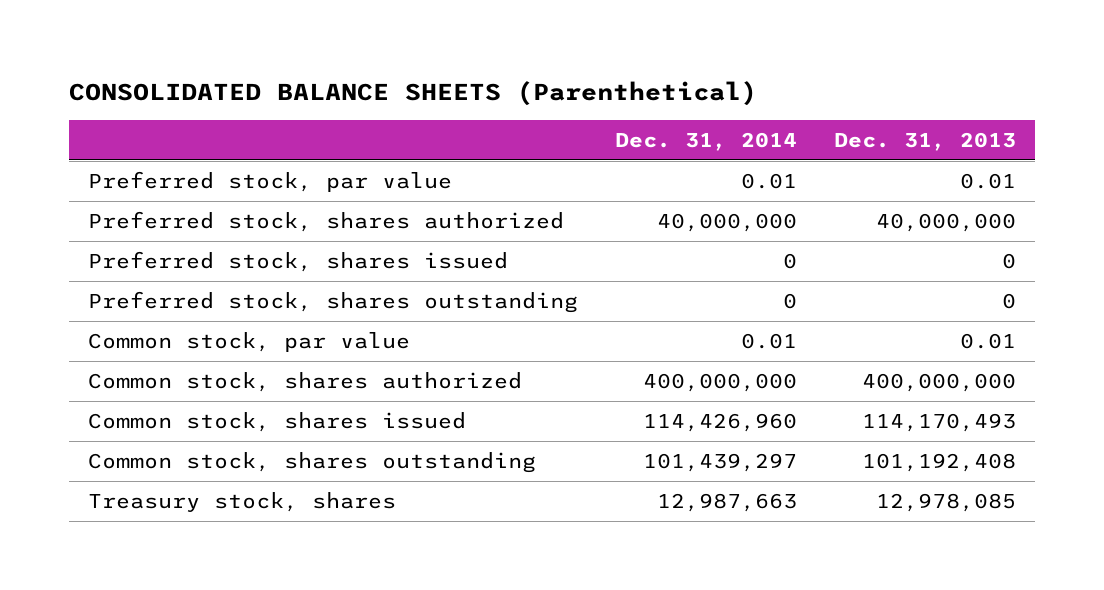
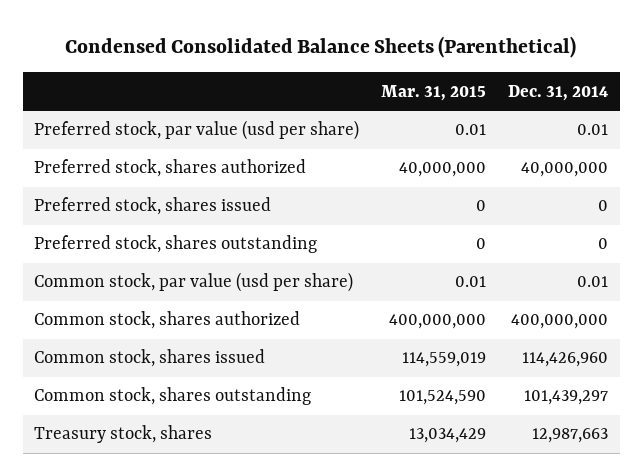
[68,80,757,106] CONSOLIDATED BALANCE SHEETS (Parenthetical) -> [65,35,577,58] Condensed Consolidated Balance Sheets (Parenthetical)
[834,131,1017,151] Dec. 31, 2013 -> none
none -> [381,84,487,101] Mar. 31, 2015
[87,170,452,192] Preferred stock, par value -> [33,120,359,141] Preferred stock, par value (usd per share)
[87,331,410,352] Common stock, par value -> [33,272,353,293] Common stock, par value (usd per share)

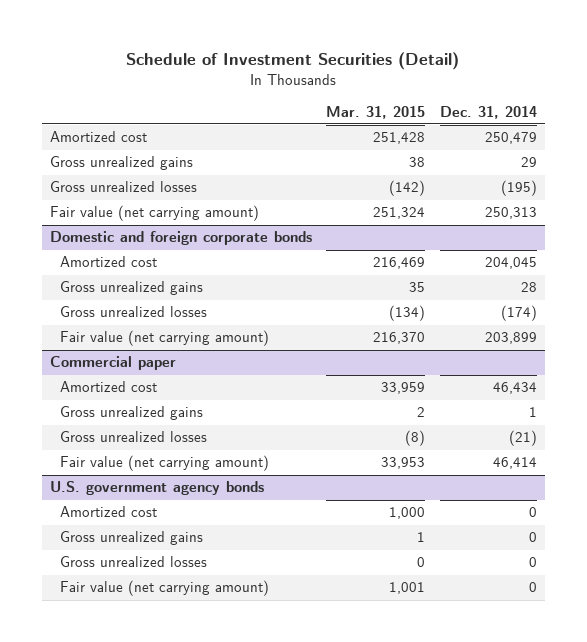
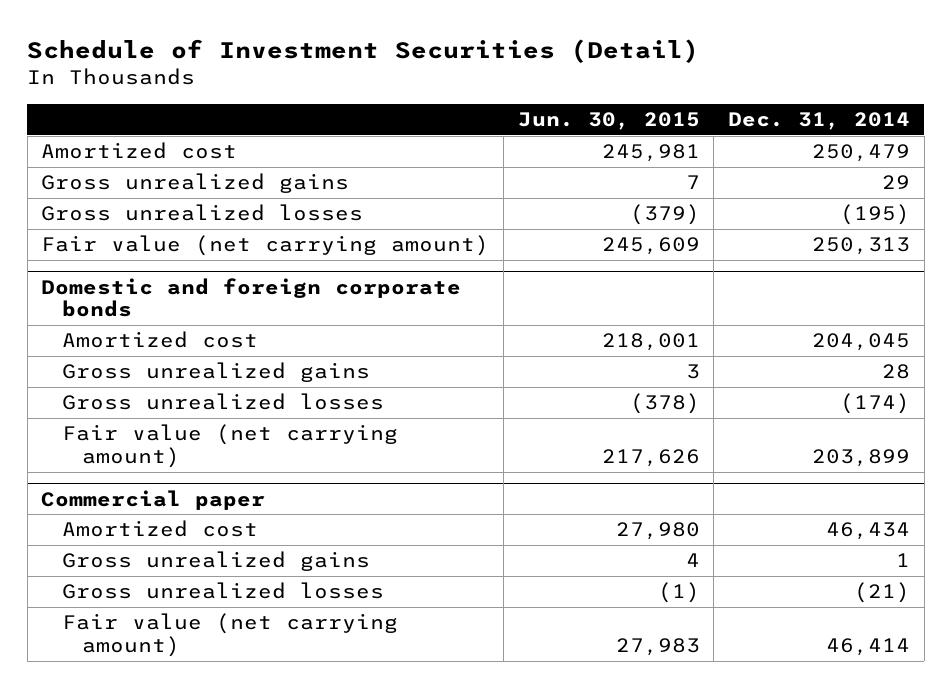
[326,105,426,119] Mar. 31, 2015 -> none
none -> [517,112,700,131] Jun. 30, 2015
[49,481,264,496] U.S. government agency bonds -> none
[60,506,158,518] Amortized cost -> none
[60,531,204,546] Gross unrealized gains -> none
[60,556,208,568] Gross unrealized losses -> none
[60,580,270,597] Fair value (net carrying amount) -> none

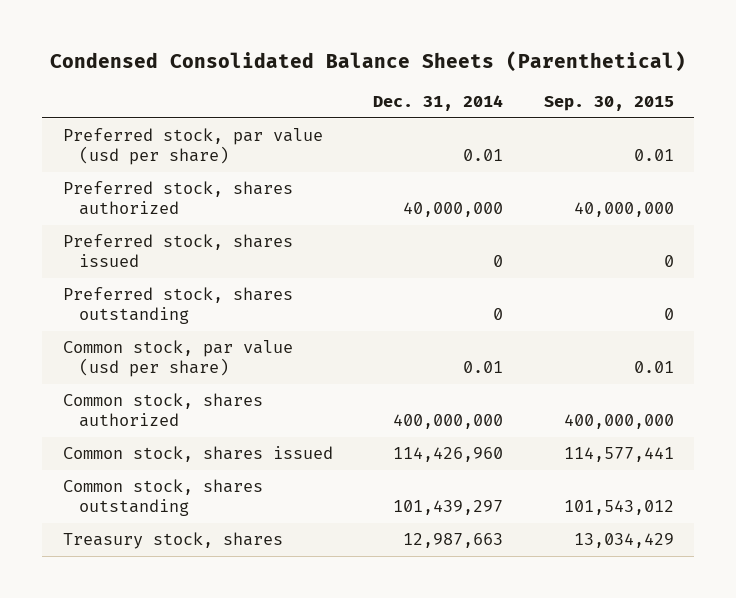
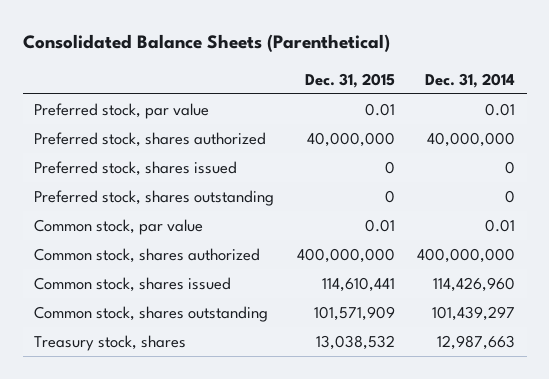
[50,51,687,73] Condensed Consolidated Balance Sheets (Parenthetical) -> [22,34,390,53] Consolidated Balance Sheets (Parenthetical)
[543,95,674,111] Sep. 30, 2015 -> none
none -> [304,72,395,88] Dec. 31, 2015
[62,128,323,166] Preferred stock, par value (usd per share) -> [34,102,210,119] Preferred stock, par value
[62,340,293,378] Common stock, par value (usd per share) -> [34,218,204,235] Common stock, par value

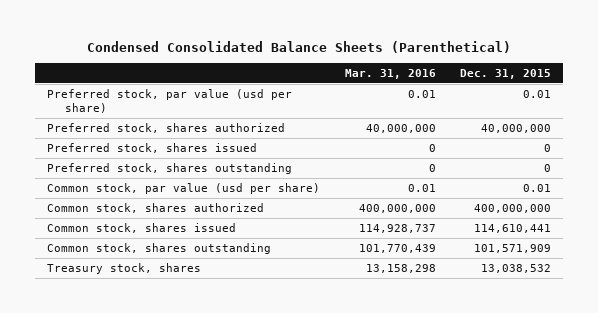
[22,34,390,53] Consolidated Balance Sheets (Parenthetical) -> [87,40,512,53] Condensed Consolidated Balance Sheets (Parenthetical)
[425,72,516,88] Dec. 31, 2014 -> none
none -> [344,68,436,79] Mar. 31, 2016
[34,102,210,119] Preferred stock, par value -> [46,89,292,114] Preferred stock, par value (usd per share)
[34,218,204,235] Common stock, par value -> [46,183,320,195] Common stock, par value (usd per share)

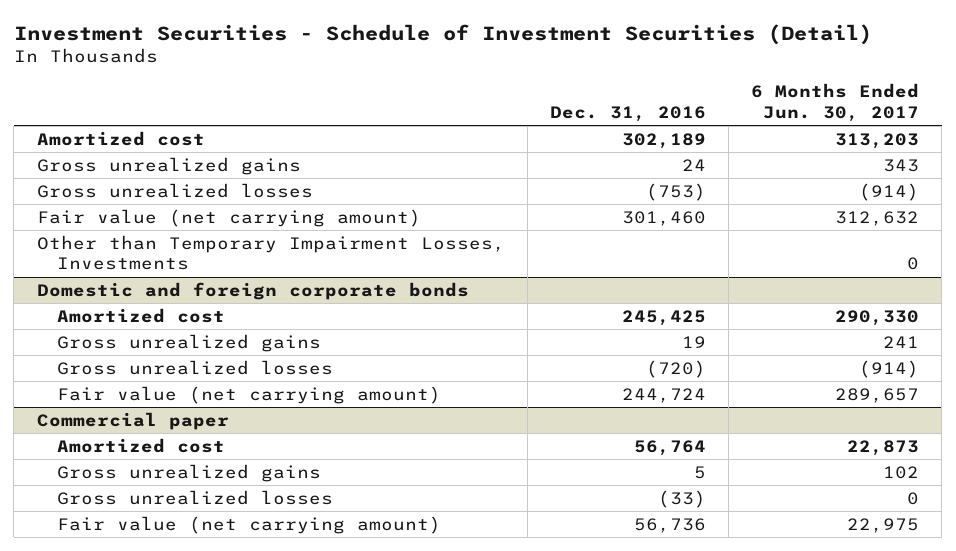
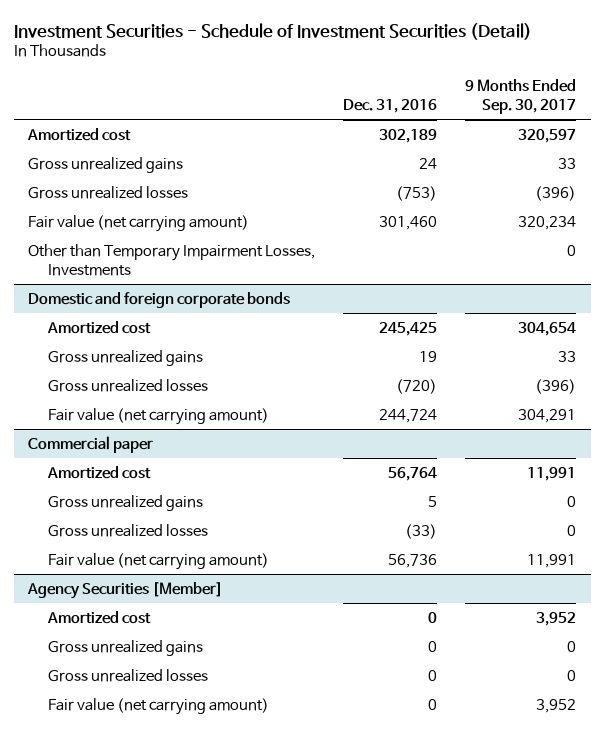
[751,83,920,122] 6 Months Ended Jun. 30, 2017 -> none
none -> [465,79,577,115] 9 Months Ended Sep. 30, 2017
none -> [26,581,223,599] Agency Securities [Member]
none -> [46,610,151,624] Amortized cost
none -> [47,639,203,656] Gross unrealized gains
none -> [47,668,208,682] Gross unrealized losses
none -> [47,697,269,715] Fair value (net carrying amount)

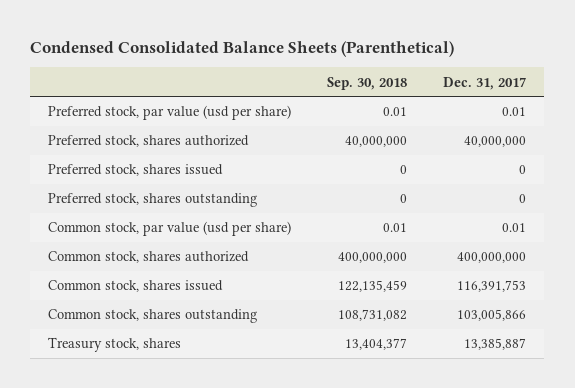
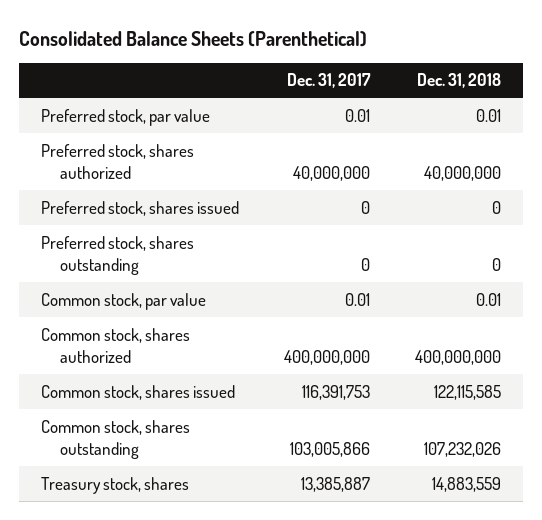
[30,40,455,57] Condensed Consolidated Balance Sheets (Parenthetical) -> [18,30,367,47] Consolidated Balance Sheets (Parenthetical)
[327,76,408,90] Sep. 30, 2018 -> none
none -> [416,73,501,89] Dec. 31, 2018
[48,105,292,121] Preferred stock, par value (usd per share) -> [41,108,211,126] Preferred stock, par value
[48,221,292,237] Common stock, par value (usd per share) -> [41,292,207,310] Common stock, par value

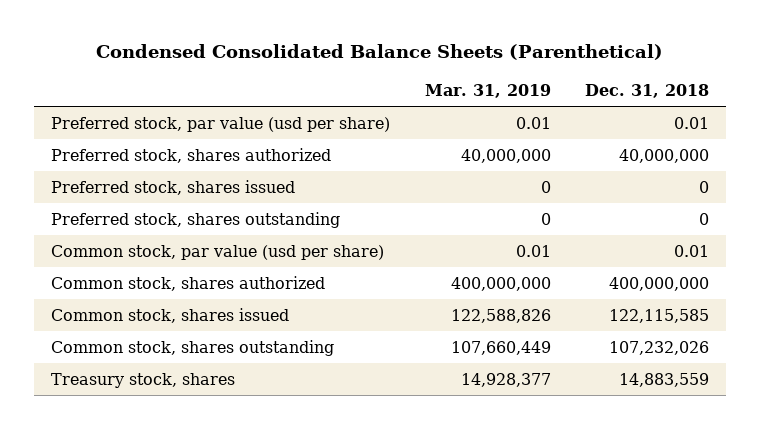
[18,30,367,47] Consolidated Balance Sheets (Parenthetical) -> [96,44,664,61] Condensed Consolidated Balance Sheets (Parenthetical)
[287,73,372,89] Dec. 31, 2017 -> none
none -> [424,83,551,98] Mar. 31, 2019
[41,108,211,126] Preferred stock, par value -> [51,116,391,132] Preferred stock, par value (usd per share)
[41,292,207,310] Common stock, par value -> [51,244,385,260] Common stock, par value (usd per share)

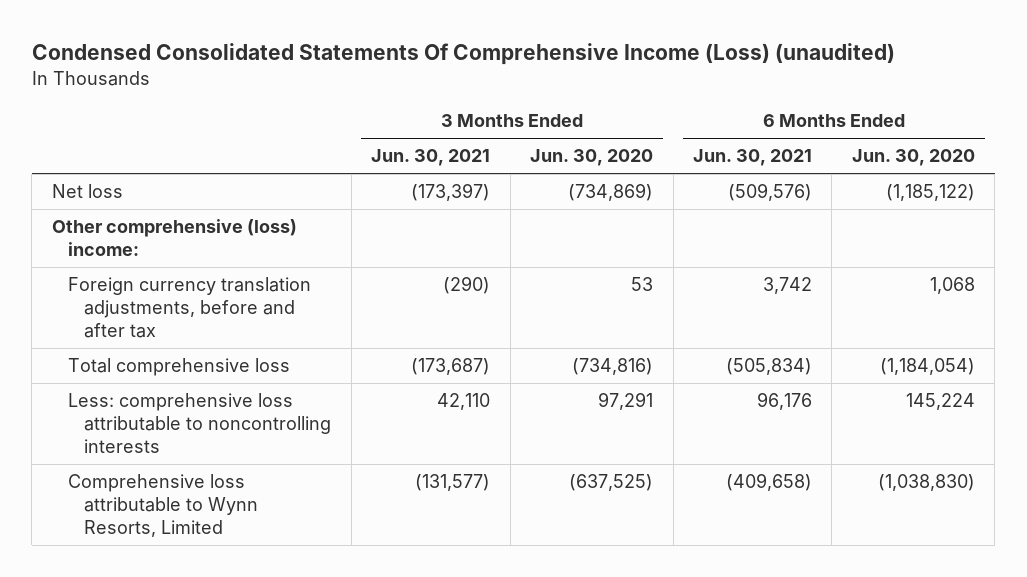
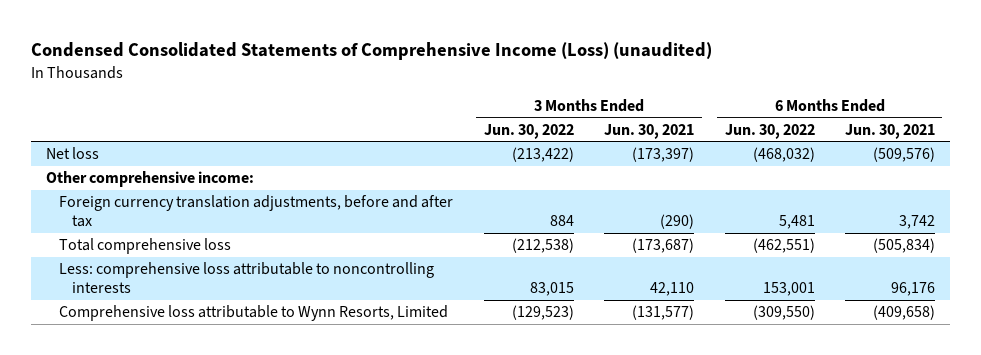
[31,43,895,66] Condensed Consolidated Statements Of Comprehensive Income (Loss) (unaudited) -> [31,42,713,61] Condensed Consolidated Statements of Comprehensive Income (Loss) (unaudited)
[530,149,654,167] Jun. 30, 2020 -> none
[851,149,975,167] Jun. 30, 2020 -> none
none -> [483,123,574,139] Jun. 30, 2022
none -> [724,123,815,139] Jun. 30, 2022
[51,219,297,257] Other comprehensive (loss) income: -> [46,171,255,188] Other comprehensive income:

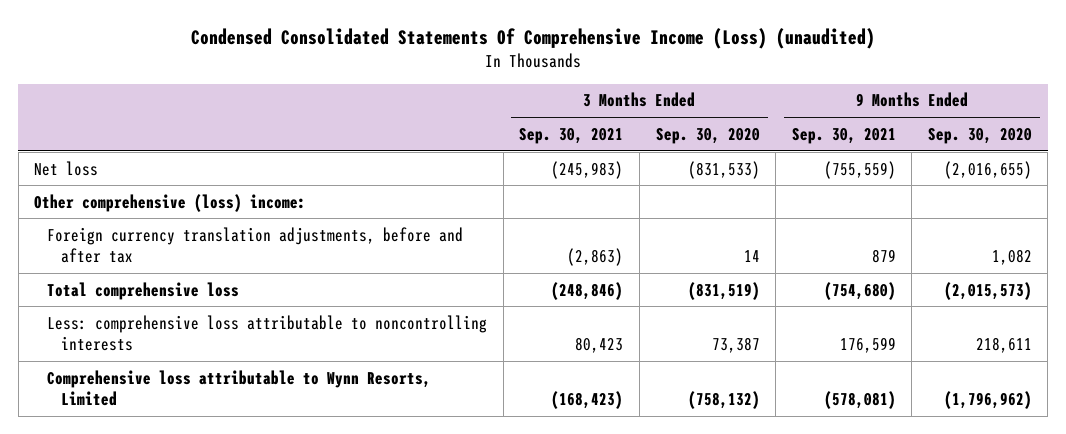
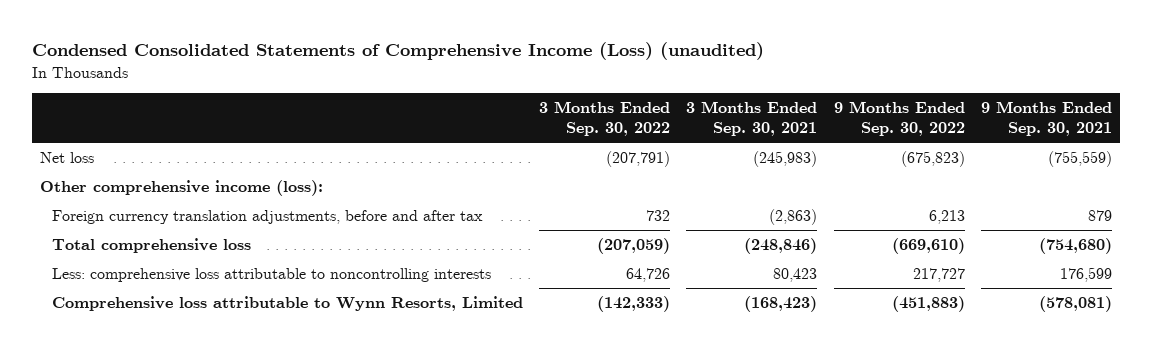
[190,28,875,50] Condensed Consolidated Statements Of Comprehensive Income (Loss) (unaudited) -> [31,42,764,61] Condensed Consolidated Statements of Comprehensive Income (Loss) (unaudited)
[655,127,760,144] Sep. 30, 2020 -> none
[927,127,1032,144] Sep. 30, 2020 -> none
none -> [538,101,670,137] 3 Months Ended Sep. 30, 2022
none -> [833,101,965,137] 9 Months Ended Sep. 30, 2022
[34,193,307,212] Other comprehensive (loss) income: -> [39,179,323,196] Other comprehensive income (loss):

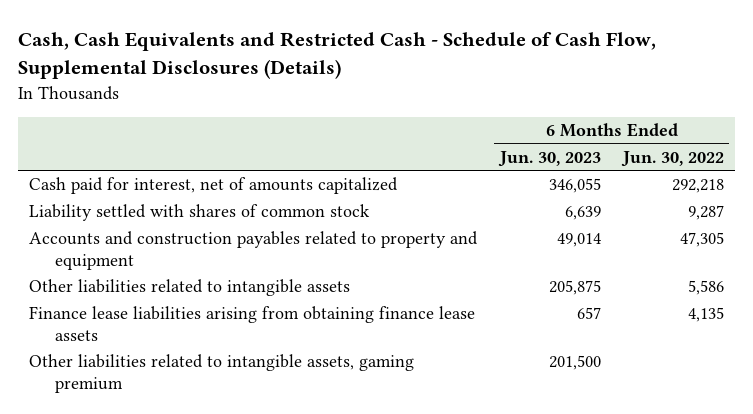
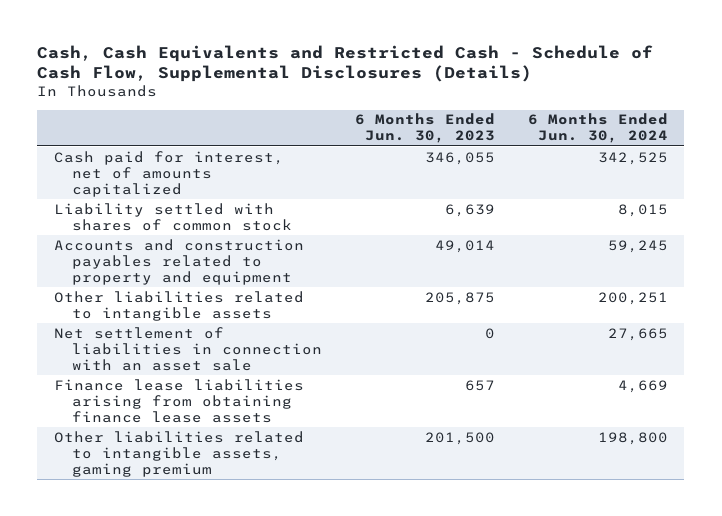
[620,150,724,167] Jun. 30, 2022 -> none
none -> [527,113,668,144] 6 Months Ended Jun. 30, 2024
none -> [53,326,323,371] Net settlement of liabilities in connection with an asset sale

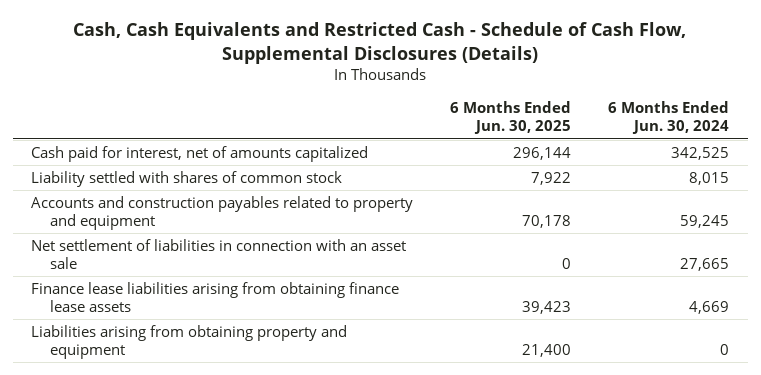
[355,113,496,144] 6 Months Ended Jun. 30, 2023 -> none
none -> [450,101,572,135] 6 Months Ended Jun. 30, 2025
[53,290,304,321] Other liabilities related to intangible assets -> none
[53,430,304,477] Other liabilities related to intangible assets, gaming premium -> none
none -> [31,325,348,359] Liabilities arising from obtaining property and equipment

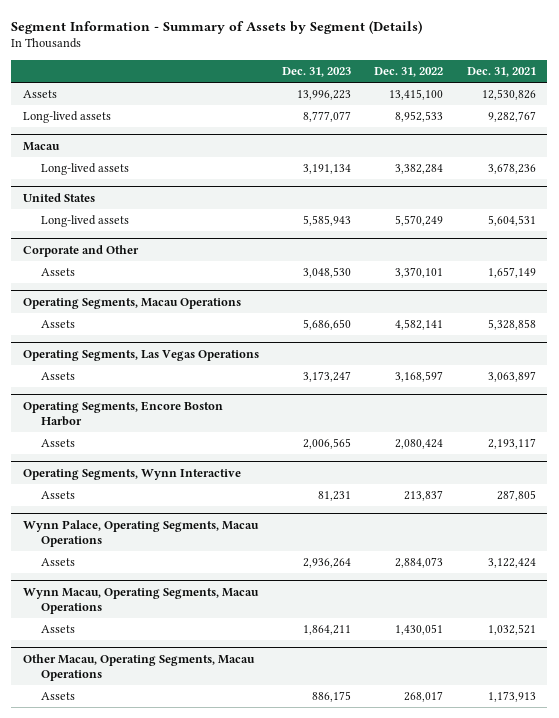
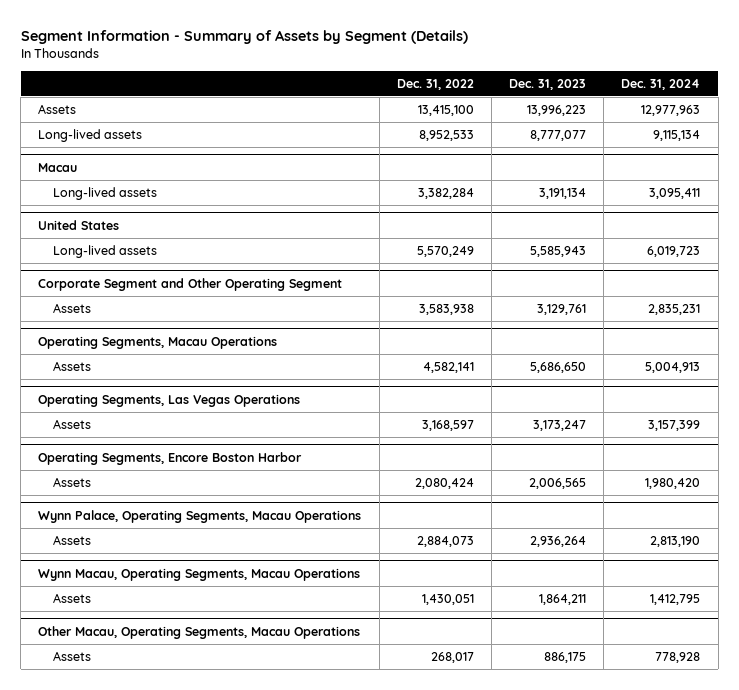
[466,66,536,77] Dec. 31, 2021 -> none
none -> [621,78,701,90] Dec. 31, 2024
[23,244,140,257] Corporate and Other -> [38,277,343,291] Corporate Segment and Other Operating Segment
[303,267,352,279] 3,048,530 -> [537,304,587,316] 3,129,761
[395,267,444,279] 3,370,101 -> [418,304,474,316] 3,583,938
[23,468,242,480] Operating Segments, Wynn Interactive -> none
[41,491,76,500] Assets -> none

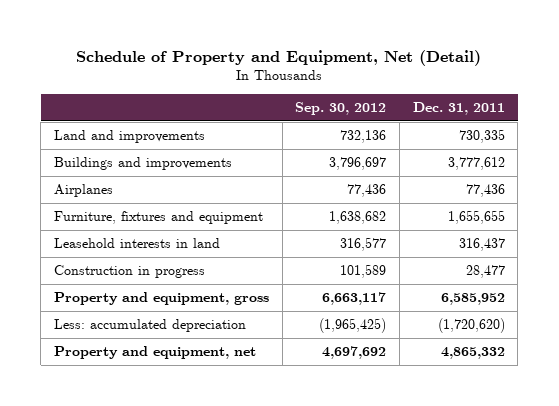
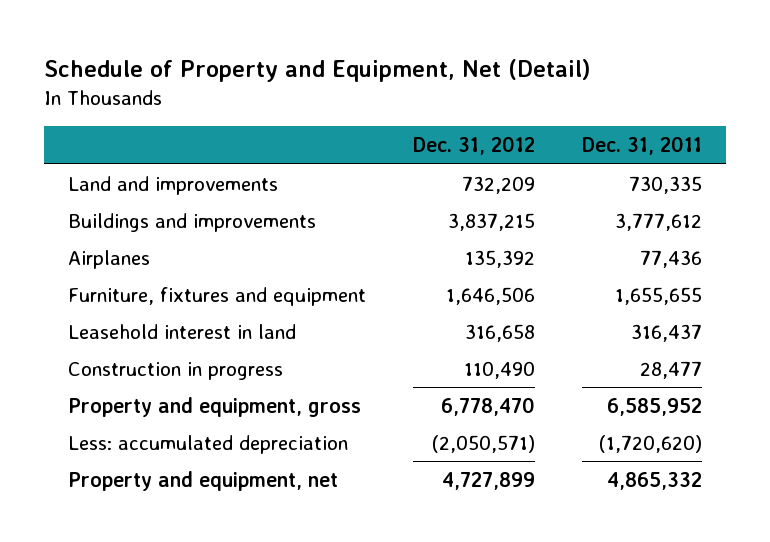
[295,101,387,115] Sep. 30, 2012 -> none
none -> [413,135,536,155] Dec. 31, 2012
[53,238,220,249] Leasehold interests in land -> [67,323,296,339] Leasehold interest in land

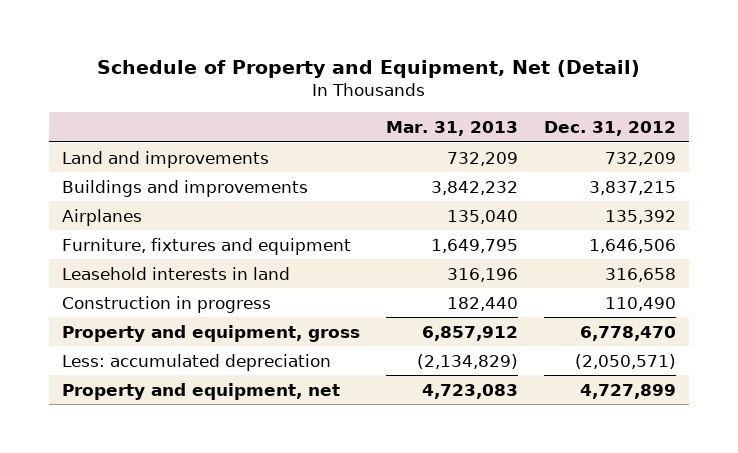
[582,135,703,155] Dec. 31, 2011 -> none
none -> [385,120,518,136] Mar. 31, 2013
[67,323,296,339] Leasehold interest in land -> [61,266,290,280] Leasehold interests in land

